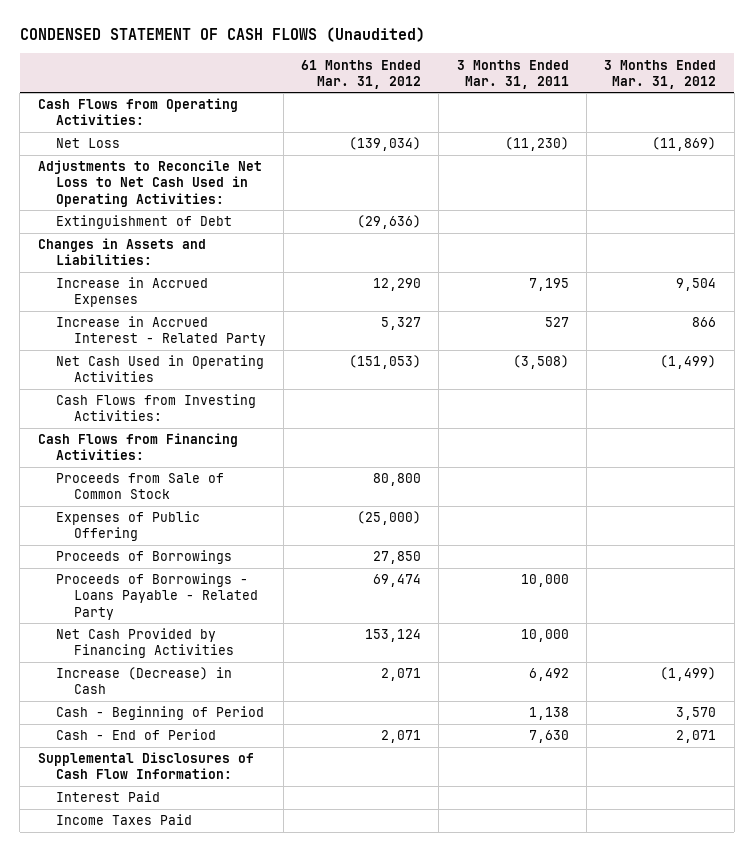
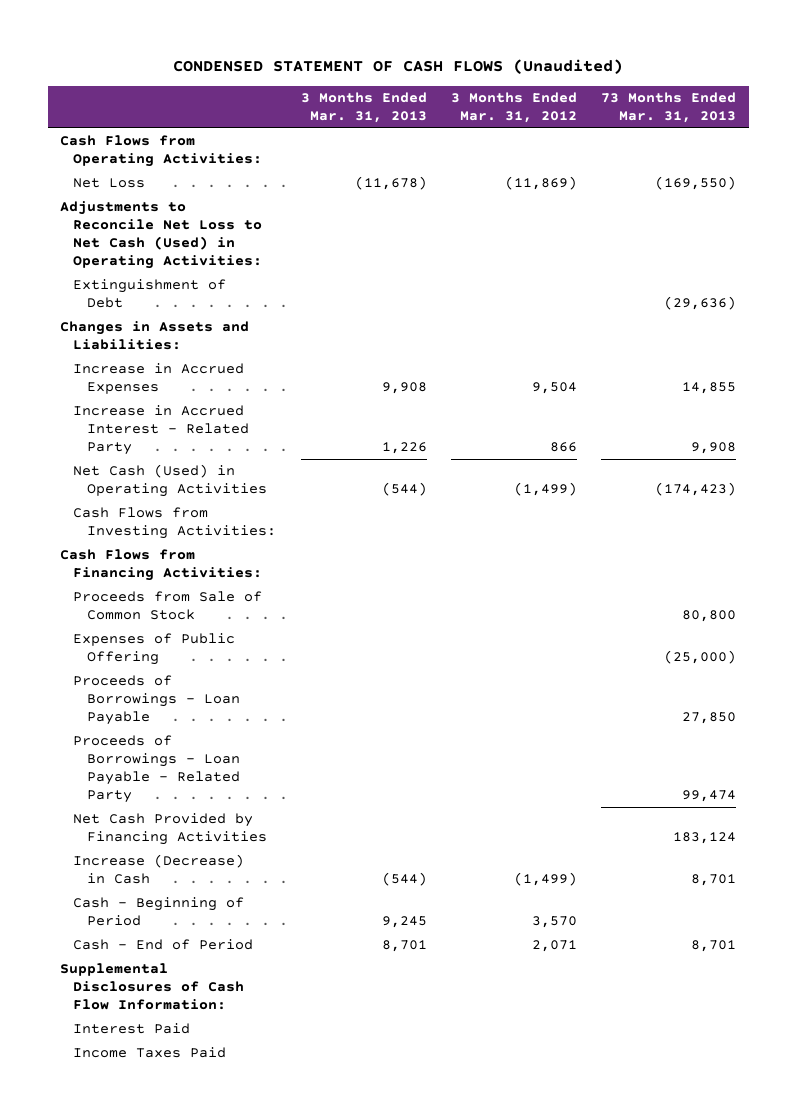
[301,59,422,89] 61 Months Ended Mar. 31, 2012 -> none
[456,59,569,89] 3 Months Ended Mar. 31, 2011 -> none
none -> [300,92,427,124] 3 Months Ended Mar. 31, 2013
none -> [601,92,737,124] 73 Months Ended Mar. 31, 2013
[37,160,262,207] Adjustments to Reconcile Net Loss to Net Cash Used in Operating Activities: -> [59,201,263,269] Adjustments to Reconcile Net Loss to Net Cash (Used) in Operating Activities:
[55,355,264,383] Net Cash Used in Operating Activities -> [73,464,268,498] Net Cash (Used) in Operating Activities
[55,550,232,565] Proceeds of Borrowings -> [73,675,241,726] Proceeds of Borrowings - Loan Payable
[55,573,258,620] Proceeds of Borrowings - Loans Payable - Related Party -> [73,735,241,803] Proceeds of Borrowings - Loan Payable - Related Party

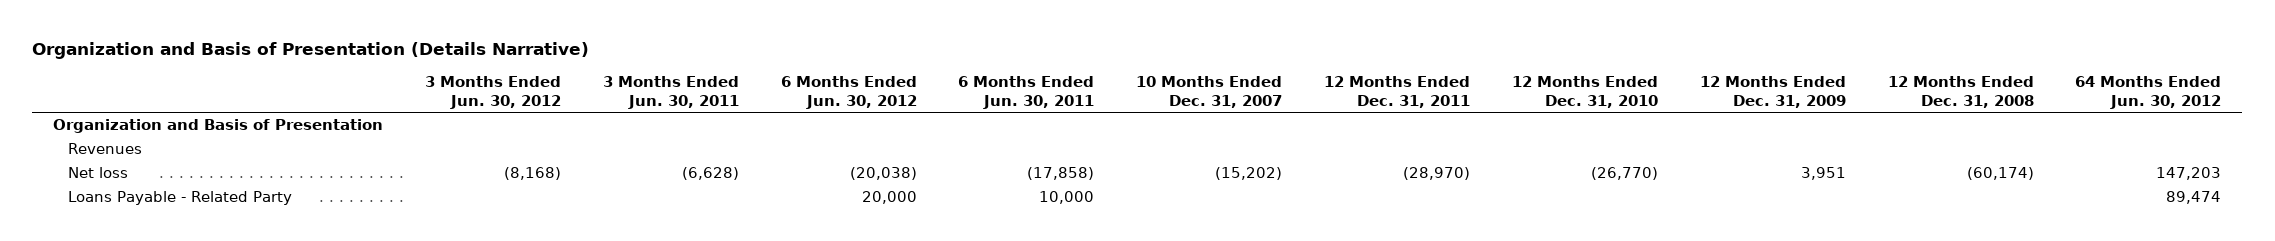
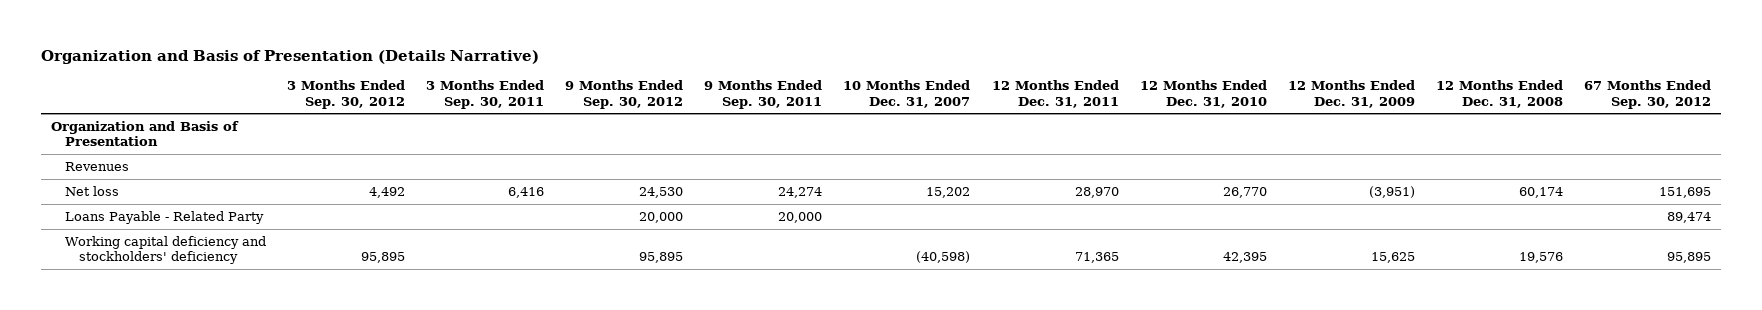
[425,76,562,109] 3 Months Ended Jun. 30, 2012 -> none
[602,76,739,109] 3 Months Ended Jun. 30, 2011 -> none
[780,76,917,109] 6 Months Ended Jun. 30, 2012 -> none
[958,76,1095,109] 6 Months Ended Jun. 30, 2011 -> none
[2075,76,2222,109] 64 Months Ended Jun. 30, 2012 -> none
none -> [287,80,406,109] 3 Months Ended Sep. 30, 2012
none -> [426,80,545,109] 3 Months Ended Sep. 30, 2011
none -> [565,80,684,109] 9 Months Ended Sep. 30, 2012
none -> [704,80,823,109] 9 Months Ended Sep. 30, 2011
none -> [1583,80,1711,109] 67 Months Ended Sep. 30, 2012
[1215,167,1283,181] (15,202) -> [926,186,971,198] 15,202
[1403,167,1471,181] (28,970) -> [1074,186,1119,198] 28,970
[1590,167,1658,181] (26,770) -> [1222,186,1267,198] 26,770
[1800,167,1846,181] 3,951 -> [1368,185,1415,198] (3,951)
[1966,167,2034,181] (60,174) -> [1518,186,1563,198] 60,174
none -> [65,235,267,265] Working capital deficiency and stockholders' deficiency

